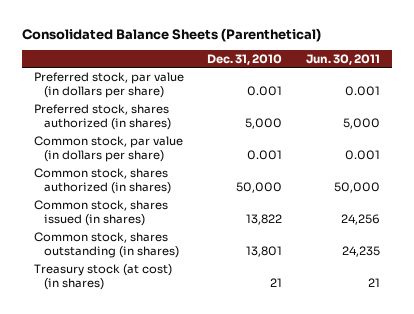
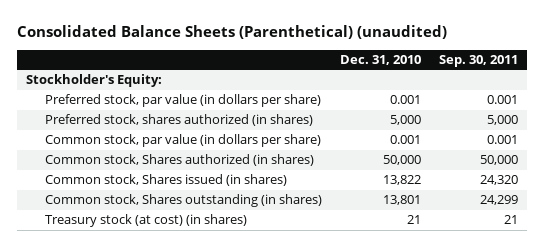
[21,28,321,43] Consolidated Balance Sheets (Parenthetical) -> [16,24,447,39] Consolidated Balance Sheets (Parenthetical) (unaudited)
[306,54,381,66] Jun. 30, 2011 -> none
none -> [439,55,519,68] Sep. 30, 2011
none -> [25,74,162,88] Stockholder's Equity:
[33,167,171,195] Common stock, shares authorized (in shares) -> [45,154,315,167] Common stock, Shares authorized (in shares)
[33,199,168,227] Common stock, shares issued (in shares) -> [45,174,288,187] Common stock, Shares issued (in shares)
[33,231,179,259] Common stock, shares outstanding (in shares) -> [45,194,323,208] Common stock, Shares outstanding (in shares)

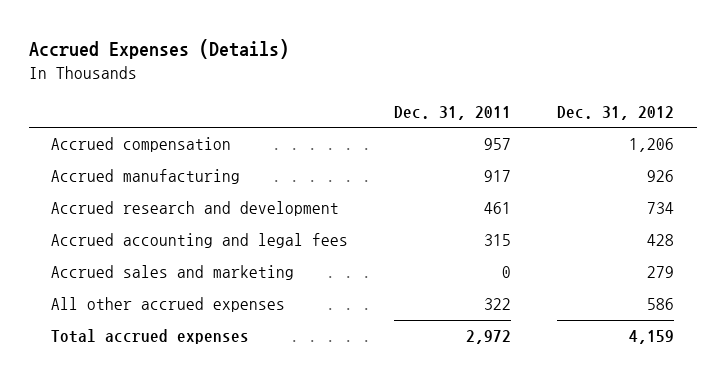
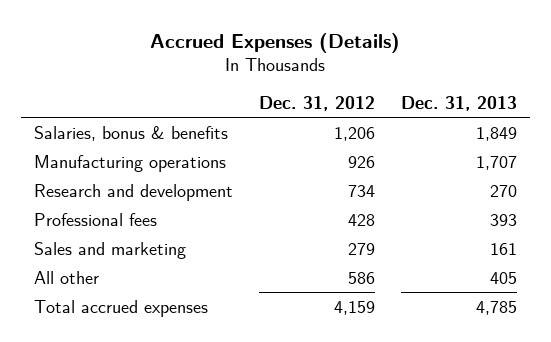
[394,105,512,120] Dec. 31, 2011 -> none
none -> [400,95,517,111] Dec. 31, 2013
[51,137,232,153] Accrued compensation -> [33,125,228,141] Salaries, bonus & benefits
[51,169,241,185] Accrued manufacturing -> [33,154,226,172] Manufacturing operations
[51,201,340,217] Accrued research and development -> [33,183,233,201] Research and development
[51,233,349,249] Accrued accounting and legal fees -> [33,212,157,226] Professional fees
[51,265,295,281] Accrued sales and marketing -> [33,241,186,259] Sales and marketing
[51,297,286,313] All other accrued expenses -> [33,270,99,284] All other

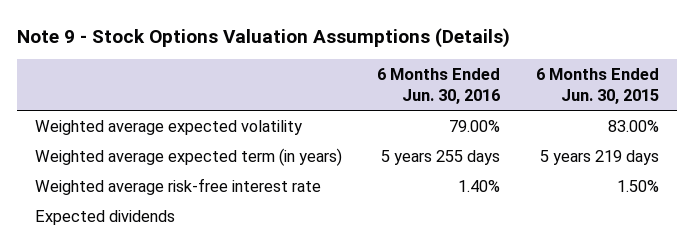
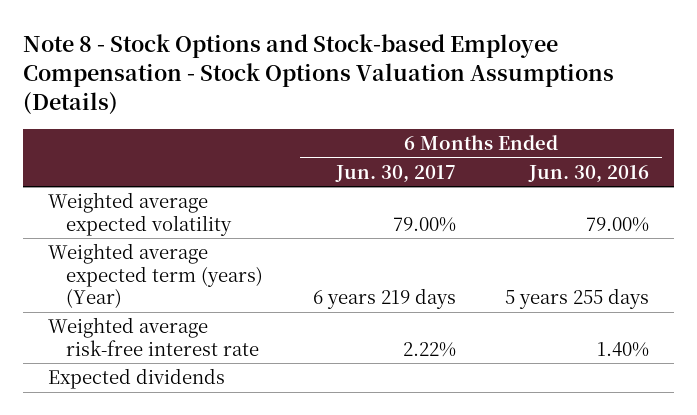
[17,27,511,48] Note 9 - Stock Options Valuation Assumptions (Details) -> [23,34,615,116] Note 8 - Stock Options and Stock-based Employee Compensation - Stock Options Valuation Assumptions (Details)
[535,68,659,105] 6 Months Ended Jun. 30, 2015 -> none
none -> [334,164,456,183] Jun. 30, 2017
[35,147,343,166] Weighted average expected term (in years) -> [47,243,263,309] Weighted average expected term (years) (Year)

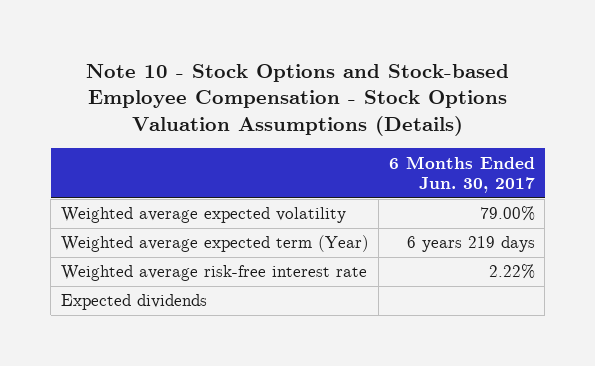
[23,34,615,116] Note 8 - Stock Options and Stock-based Employee Compensation - Stock Options Valuation Assumptions (Details) -> [85,63,509,137] Note 10 - Stock Options and Stock-based Employee Compensation - Stock Options Valuation Assumptions (Details)
[528,164,650,183] Jun. 30, 2016 -> none
[47,243,263,309] Weighted average expected term (years) (Year) -> [60,235,369,253] Weighted average expected term (Year)

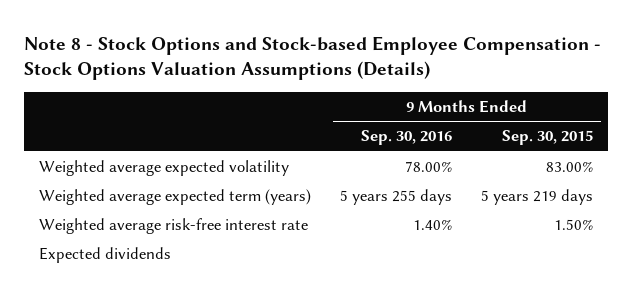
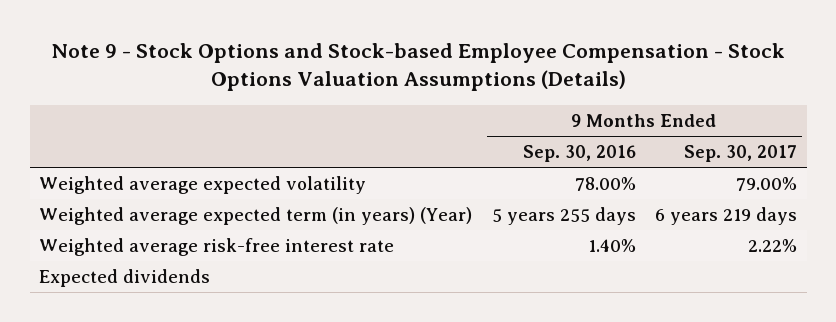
[23,35,601,81] Note 8 - Stock Options and Stock-based Employee Compensation - Stock Options Valuation Assumptions (Details) -> [51,43,786,92] Note 9 - Stock Options and Stock-based Employee Compensation - Stock Options Valuation Assumptions (Details)
[502,130,594,146] Sep. 30, 2015 -> none
none -> [683,144,797,162] Sep. 30, 2017
[38,189,311,206] Weighted average expected term (years) -> [39,206,473,225] Weighted average expected term (in years) (Year)

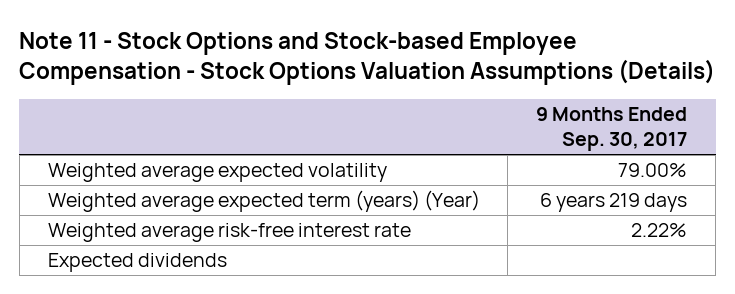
[51,43,786,92] Note 9 - Stock Options and Stock-based Employee Compensation - Stock Options Valuation Assumptions (Details) -> [19,32,716,86] Note 11 - Stock Options and Stock-based Employee Compensation - Stock Options Valuation Assumptions (Details)
[522,144,636,162] Sep. 30, 2016 -> none
[39,206,473,225] Weighted average expected term (in years) (Year) -> [47,190,480,213] Weighted average expected term (years) (Year)

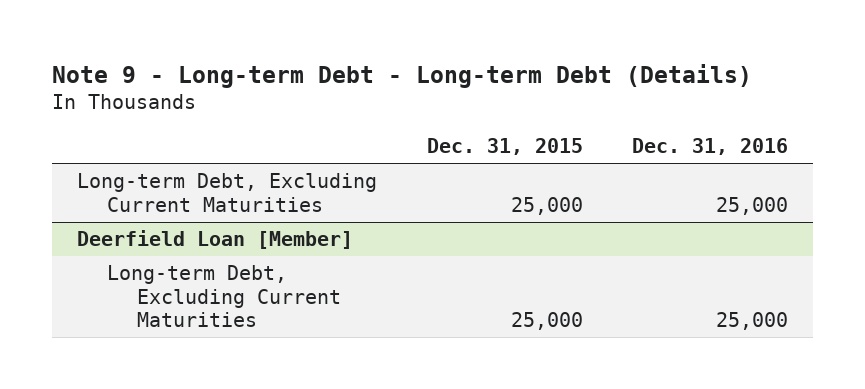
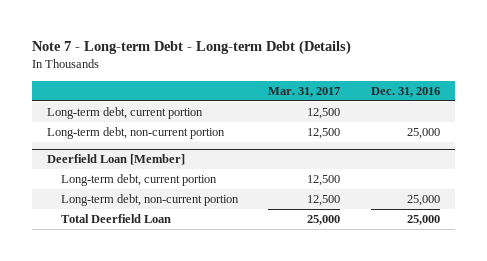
[52,63,753,88] Note 9 - Long-term Debt - Long-term Debt (Details) -> [31,40,351,56] Note 7 - Long-term Debt - Long-term Debt (Details)
[426,138,583,156] Dec. 31, 2015 -> none
none -> [268,86,341,97] Mar. 31, 2017
none -> [46,107,203,120] Long-term debt, current portion
[76,173,377,212] Long-term Debt, Excluding Current Maturities -> [46,127,225,140] Long-term debt, non-current portion
none -> [61,174,218,187] Long-term debt, current portion
[107,265,342,328] Long-term Debt, Excluding Current Maturities -> [61,194,240,207] Long-term debt, non-current portion
none -> [61,214,172,224] Total Deerfield Loan

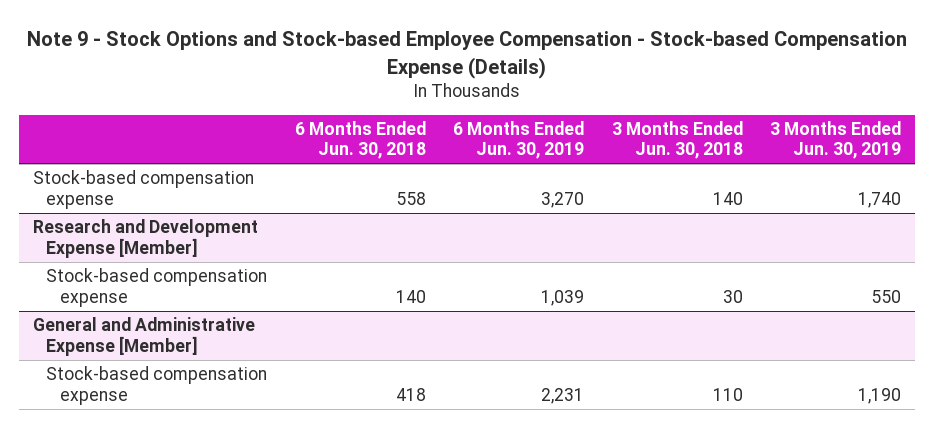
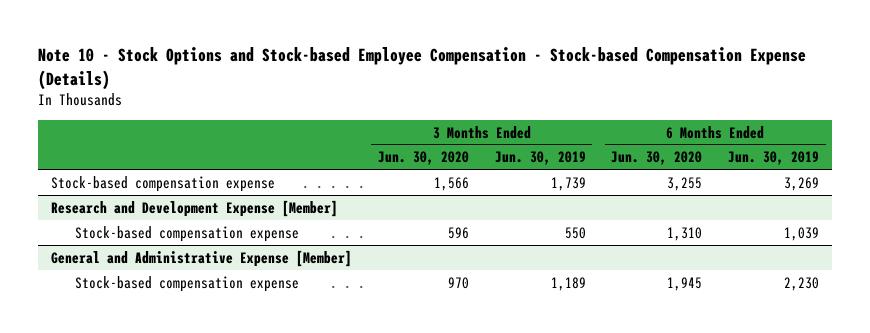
[27,31,908,79] Note 9 - Stock Options and Stock-based Employee Compensation - Stock-based Compensation Expense (Details) -> [37,47,806,90] Note 10 - Stock Options and Stock-based Employee Compensation - Stock-based Compensation Expense (Details)
[294,120,426,160] 6 Months Ended Jun. 30, 2018 -> none
[611,120,743,160] 3 Months Ended Jun. 30, 2018 -> none
none -> [377,151,469,166] Jun. 30, 2020
none -> [611,151,703,166] Jun. 30, 2020
[541,191,585,208] 3,270 -> [784,176,820,191] 3,269
[857,191,901,208] 1,740 -> [550,176,586,191] 1,739
[541,387,585,404] 2,231 -> [784,276,820,291] 2,230
[857,387,901,404] 1,190 -> [550,276,586,291] 1,189

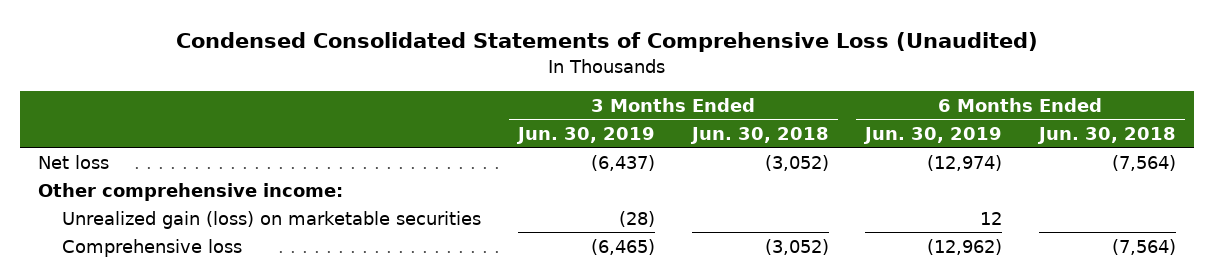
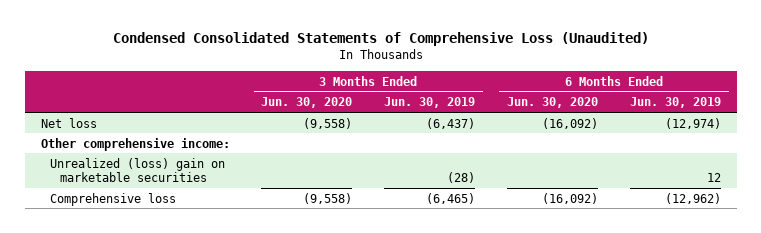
[689,126,829,144] Jun. 30, 2018 -> none
[1036,126,1176,144] Jun. 30, 2018 -> none
none -> [261,97,353,109] Jun. 30, 2020
none -> [507,97,599,109] Jun. 30, 2020
[62,210,482,229] Unrealized gain (loss) on marketable securities -> [50,157,226,183] Unrealized (loss) gain on marketable securities

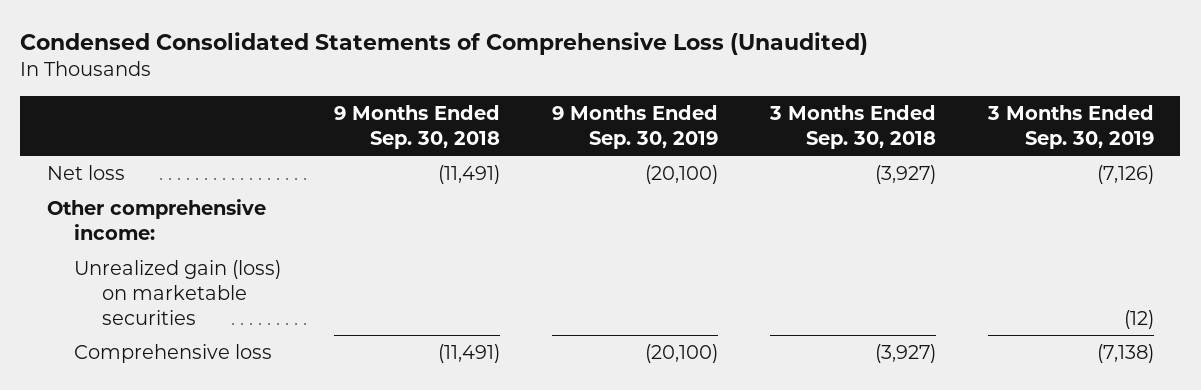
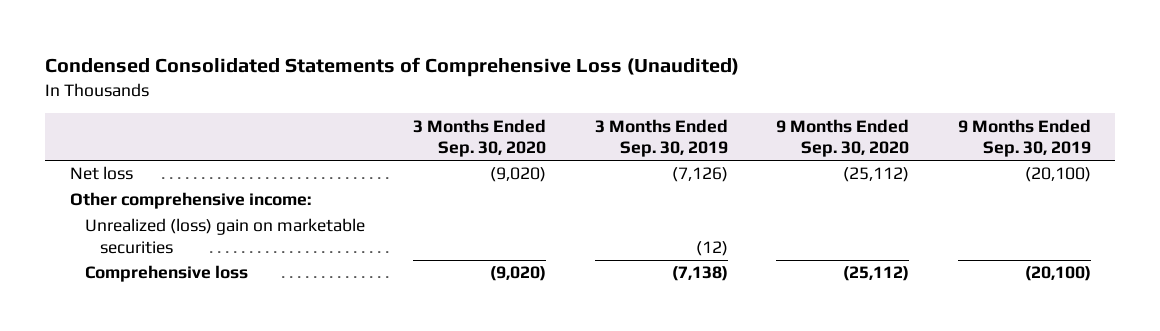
[333,105,500,149] 9 Months Ended Sep. 30, 2018 -> none
[768,105,936,149] 3 Months Ended Sep. 30, 2018 -> none
none -> [413,118,547,157] 3 Months Ended Sep. 30, 2020
none -> [776,118,910,157] 9 Months Ended Sep. 30, 2020
[74,260,282,325] Unrealized gain (loss) on marketable securities -> [85,218,366,254] Unrealized (loss) gain on marketable securities

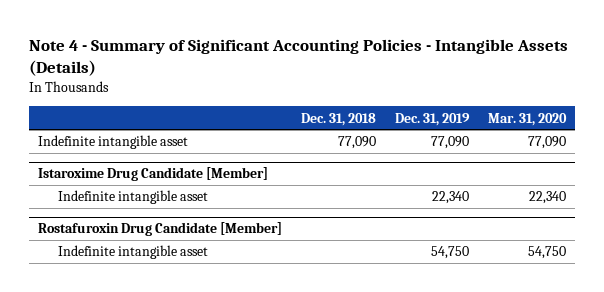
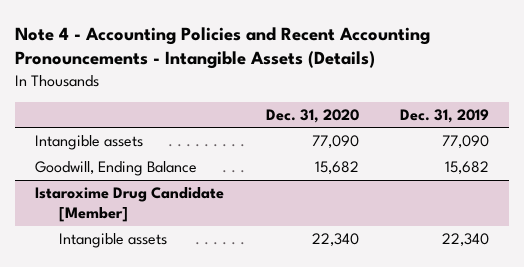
[28,38,568,76] Note 4 - Summary of Significant Accounting Policies - Intangible Assets (Details) -> [14,26,430,70] Note 4 - Accounting Policies and Recent Accounting Pronouncements - Intangible Assets (Details)
[301,112,377,126] Dec. 31, 2018 -> none
[487,112,567,126] Mar. 31, 2020 -> none
none -> [265,108,359,123] Dec. 31, 2020
[38,135,189,150] Indefinite intangible asset -> [35,135,144,151] Intangible assets
none -> [35,161,198,177] Goodwill, Ending Balance
[38,222,283,237] Rostafuroxin Drug Candidate [Member] -> none
[58,245,209,260] Indefinite intangible asset -> none
[58,190,209,205] Indefinite intangible asset -> [58,233,167,249] Intangible assets

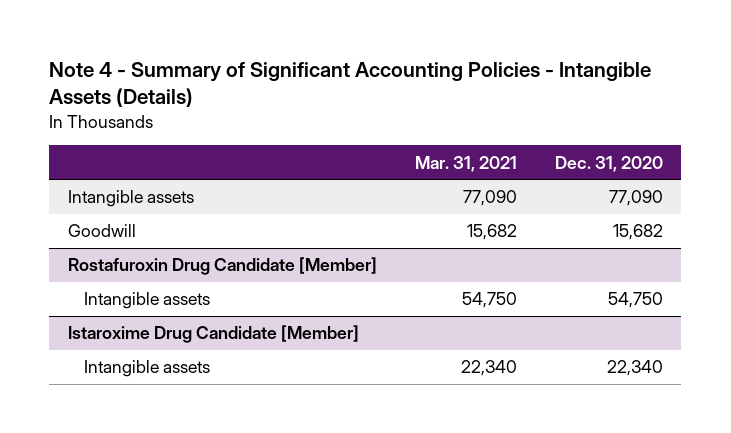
[14,26,430,70] Note 4 - Accounting Policies and Recent Accounting Pronouncements - Intangible Assets (Details) -> [49,61,652,108] Note 4 - Summary of Significant Accounting Policies - Intangible Assets (Details)
[399,108,489,123] Dec. 31, 2019 -> none
none -> [414,155,517,172] Mar. 31, 2021
[35,161,198,177] Goodwill, Ending Balance -> [68,224,137,238] Goodwill
none -> [68,257,378,276] Rostafuroxin Drug Candidate [Member]
none -> [83,292,210,310] Intangible assets

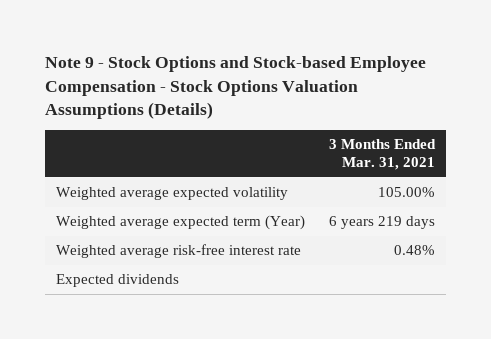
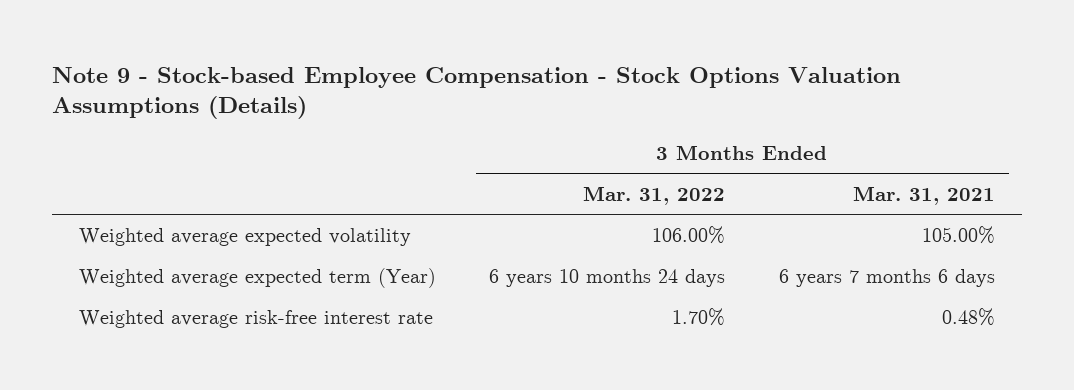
[44,56,426,120] Note 9 - Stock Options and Stock-based Employee Compensation - Stock Options Valuation Assumptions (Details) -> [51,66,901,120] Note 9 - Stock-based Employee Compensation - Stock Options Valuation Assumptions (Details)
none -> [583,186,726,206] Mar. 31, 2022
[328,216,435,230] 6 years 219 days -> [779,269,996,288] 6 years 7 months 6 days
[56,274,180,288] Expected dividends -> none

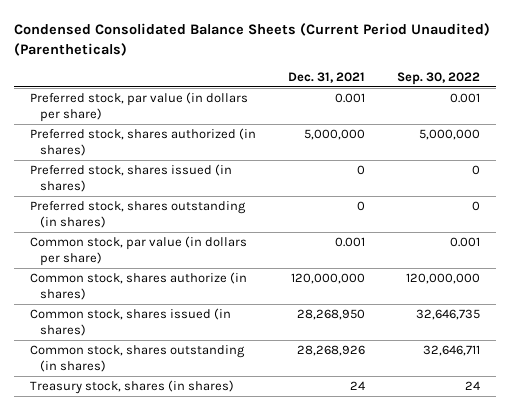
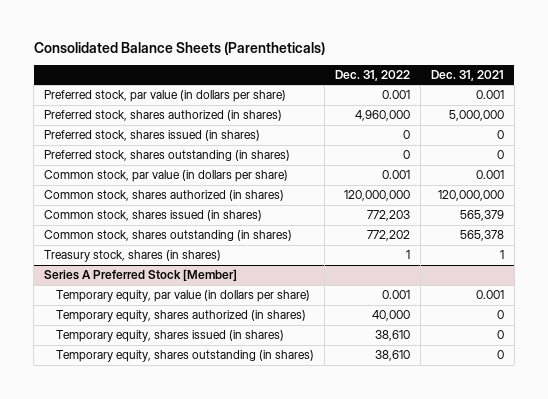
[14,22,491,56] Condensed Consolidated Balance Sheets (Current Period Unaudited) (Parentheticals) -> [33,41,325,55] Consolidated Balance Sheets (Parentheticals)
[396,71,480,85] Sep. 30, 2022 -> none
none -> [334,70,410,82] Dec. 31, 2022
[30,272,248,300] Common stock, shares authorize (in shares) -> [44,190,285,202] Common stock, shares authorized (in shares)
[296,309,365,321] 28,268,950 -> [459,210,504,222] 565,379
[296,345,365,357] 28,268,926 -> [459,230,504,242] 565,378
[349,381,365,391] 24 -> [499,250,504,260] 1
none -> [44,269,238,282] Series A Preferred Stock [Member]
none -> [55,290,310,303] Temporary equity, par value (in dollars per share)
none -> [55,310,306,323] Temporary equity, shares authorized (in shares)
none -> [55,330,284,343] Temporary equity, shares issued (in shares)
none -> [55,350,314,363] Temporary equity, shares outstanding (in shares)

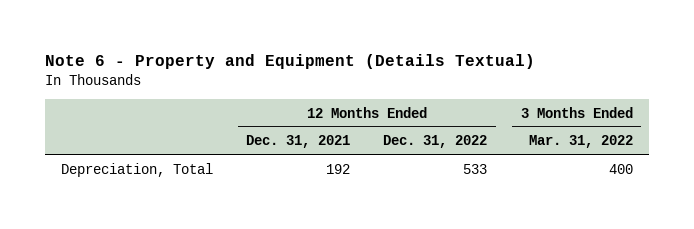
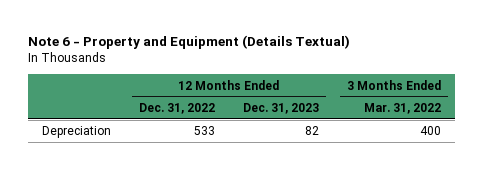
[246,135,351,149] Dec. 31, 2021 -> none
none -> [242,102,319,114] Dec. 31, 2023
[61,163,214,178] Depreciation, Total -> [41,126,111,139] Depreciation

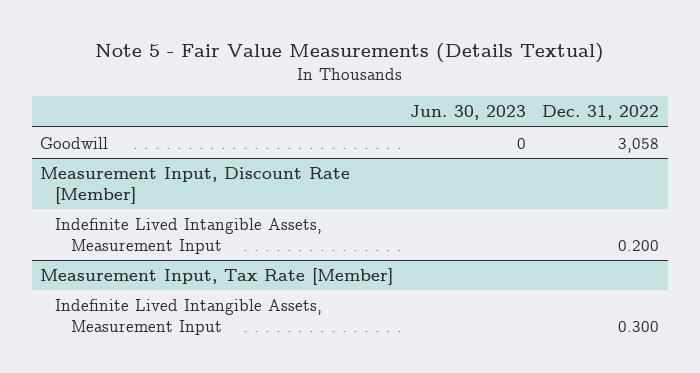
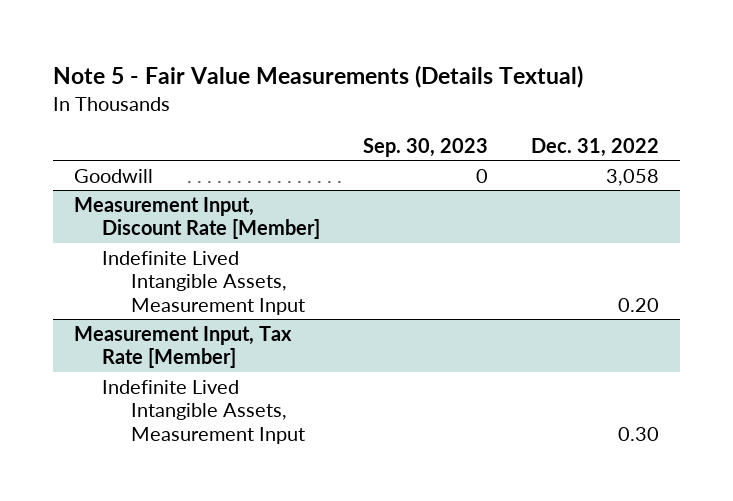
[409,105,526,121] Jun. 30, 2023 -> none
none -> [363,137,489,157] Sep. 30, 2023
[618,239,660,251] 0.200 -> [617,298,659,313] 0.20
[618,320,660,332] 0.300 -> [617,427,659,442] 0.30

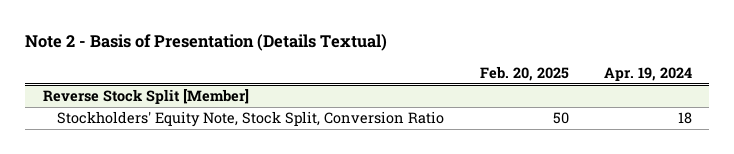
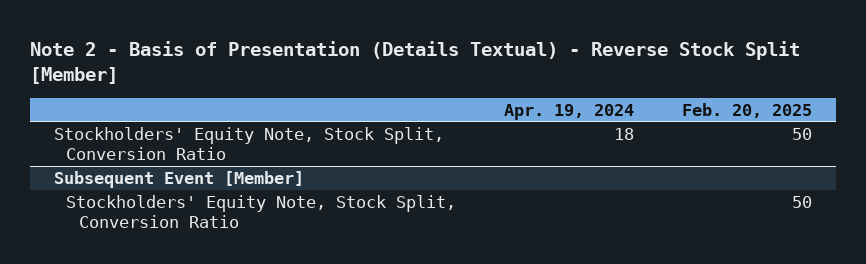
[25,34,388,52] Note 2 - Basis of Presentation (Details Textual) -> [30,40,801,85] Note 2 - Basis of Presentation (Details Textual) - Reverse Stock Split [Member]
[42,89,249,105] Reverse Stock Split [Member] -> none
none -> [53,170,304,188] Subsequent Event [Member]
none -> [66,194,457,228] Stockholders' Equity Note, Stock Split, Conversion Ratio

